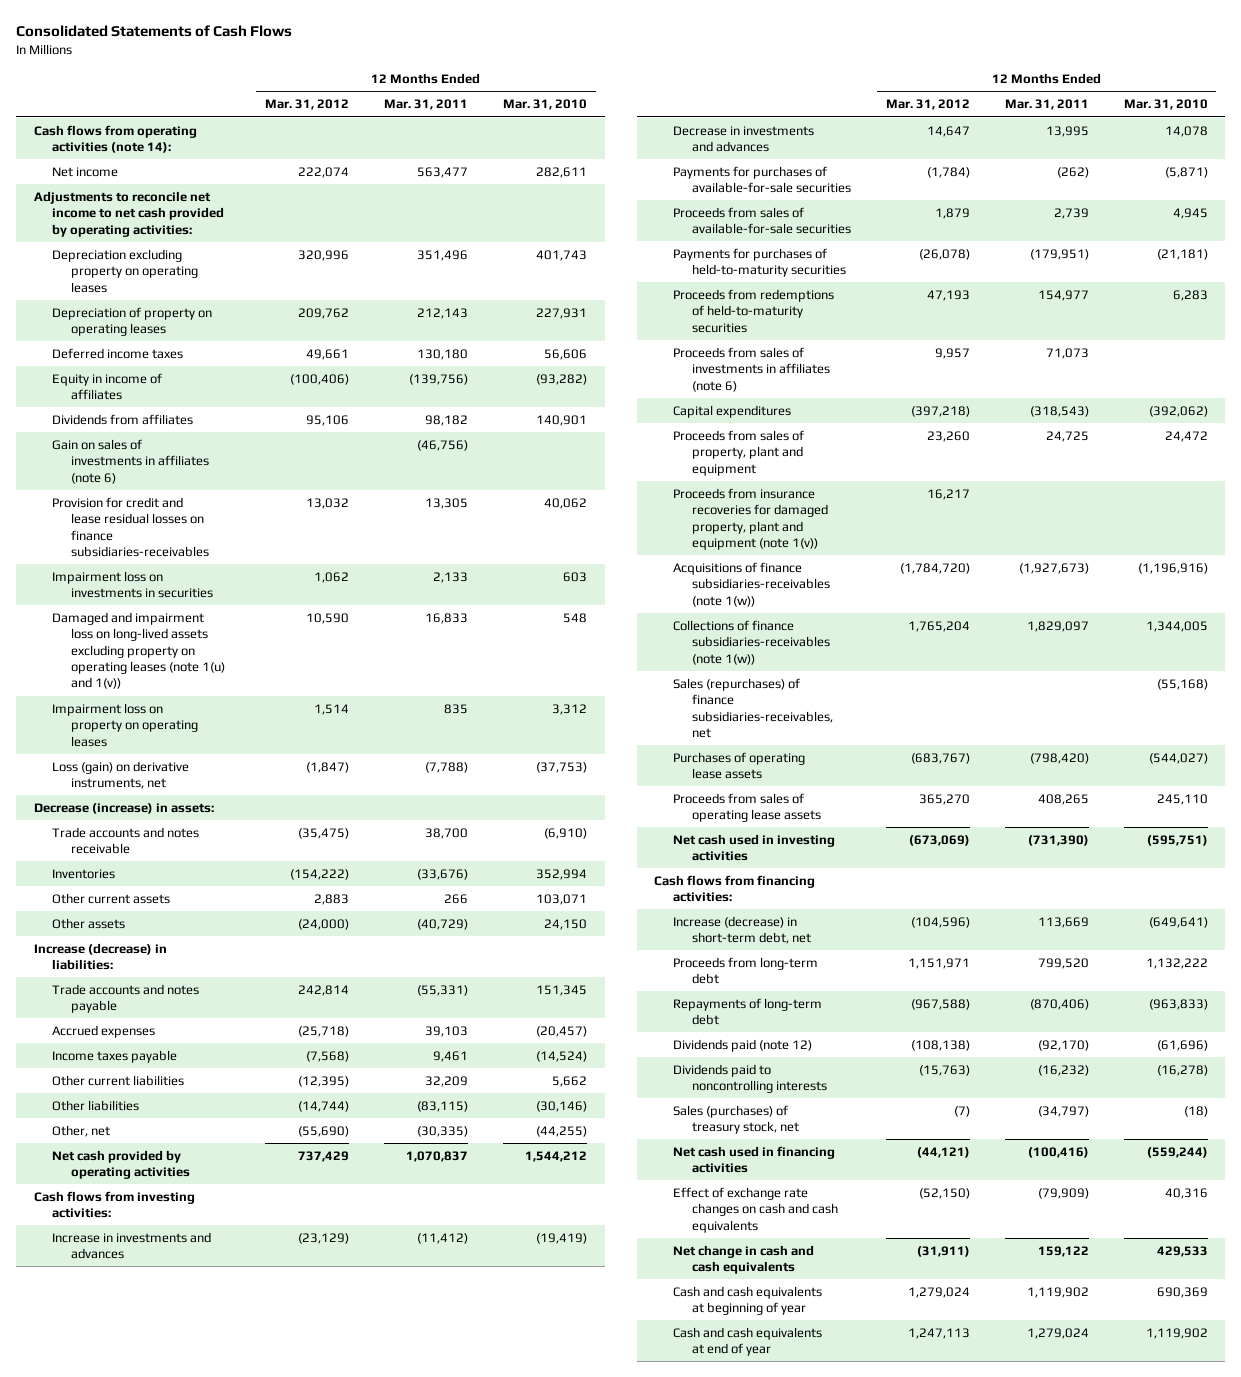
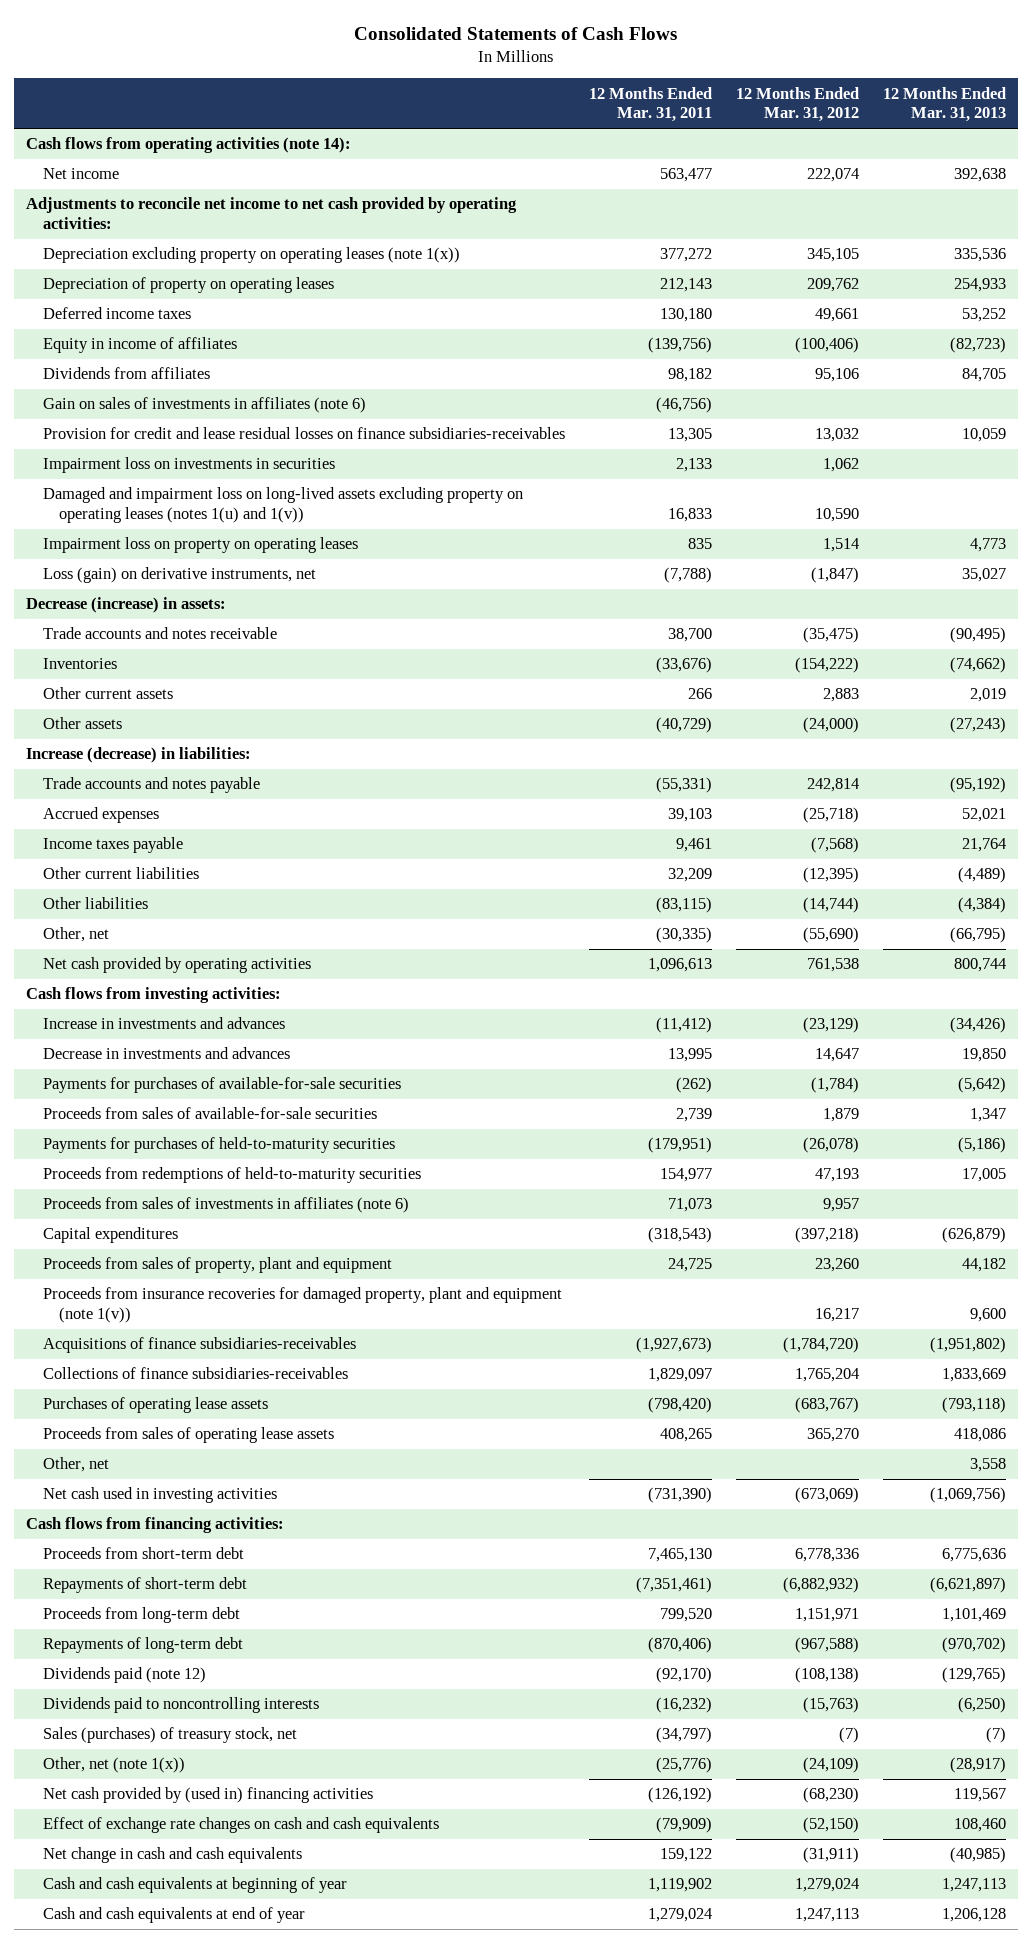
[503,99,588,111] Mar. 31, 2010 -> none
none -> [882,86,1006,123] 12 Months Ended Mar. 31, 2013
[52,248,199,293] Depreciation excluding property on operating leases -> [42,247,460,264] Depreciation excluding property on operating leases (note 1(x))
[298,249,350,261] 320,996 -> [806,248,859,263] 345,105
[417,249,469,261] 351,496 -> [659,248,712,263] 377,272
[52,611,226,690] Damaged and impairment loss on long-lived assets excluding property on operating leases (note 1(u) and 1(v)) -> [42,487,523,524] Damaged and impairment loss on long-lived assets excluding property on operating leases (notes 1(u) and 1(v))
[298,1150,350,1162] 737,429 -> [806,958,859,973] 761,538
[406,1150,469,1162] 1,070,837 -> [647,958,712,973] 1,096,613
[673,677,833,738] Sales (repurchases) of finance subsidiaries-receivables, net -> none
[673,561,830,607] Acquisitions of finance subsidiaries-receivables (note 1(w)) -> [42,1337,356,1354] Acquisitions of finance subsidiaries-receivables
[673,619,830,665] Collections of finance subsidiaries-receivables (note 1(w)) -> [42,1367,348,1380] Collections of finance subsidiaries-receivables
none -> [42,1457,109,1473] Other, net
[673,915,811,945] Increase (decrease) in short-term debt, net -> none
none -> [42,1547,244,1560] Proceeds from short-term debt
none -> [42,1577,247,1594] Repayments of short-term debt
none -> [42,1757,185,1774] Other, net (note 1(x))
[673,1145,836,1174] Net cash used in financing activities -> [42,1787,373,1804] Net cash provided by (used in) financing activities
[916,1146,970,1158] (44,121) -> [802,1787,859,1804] (68,230)
[1027,1146,1089,1158] (100,416) -> [647,1787,712,1804] (126,192)

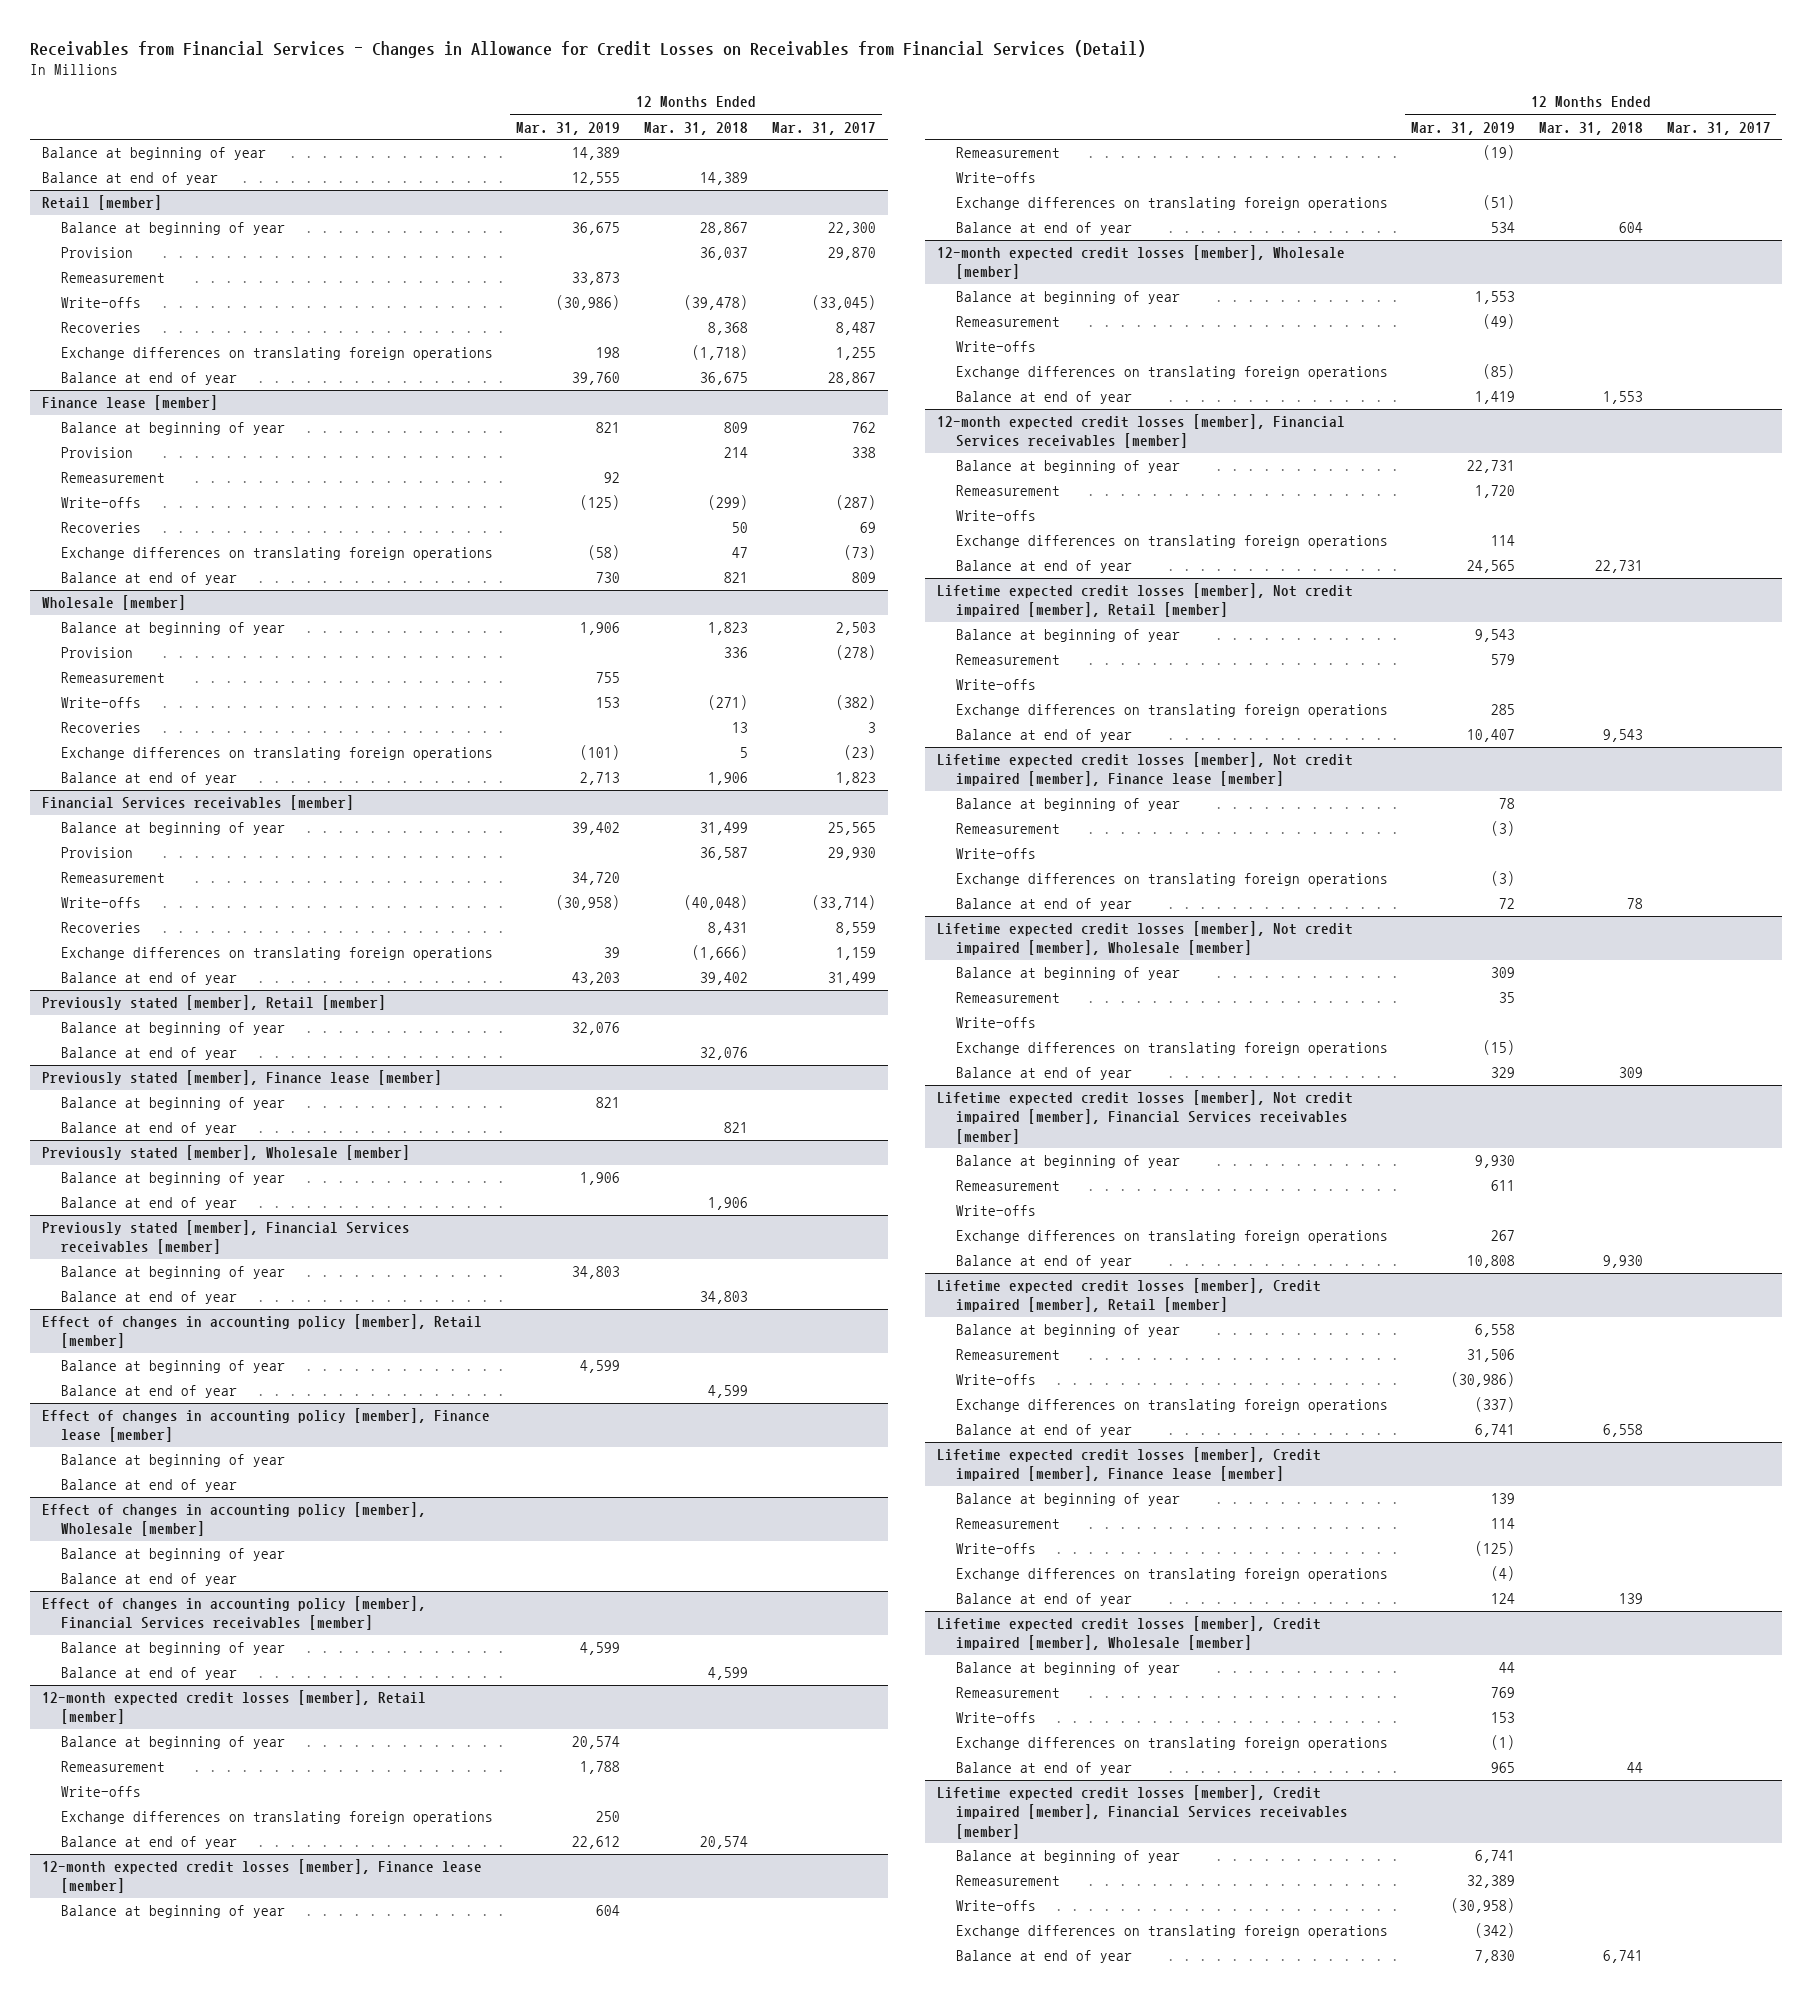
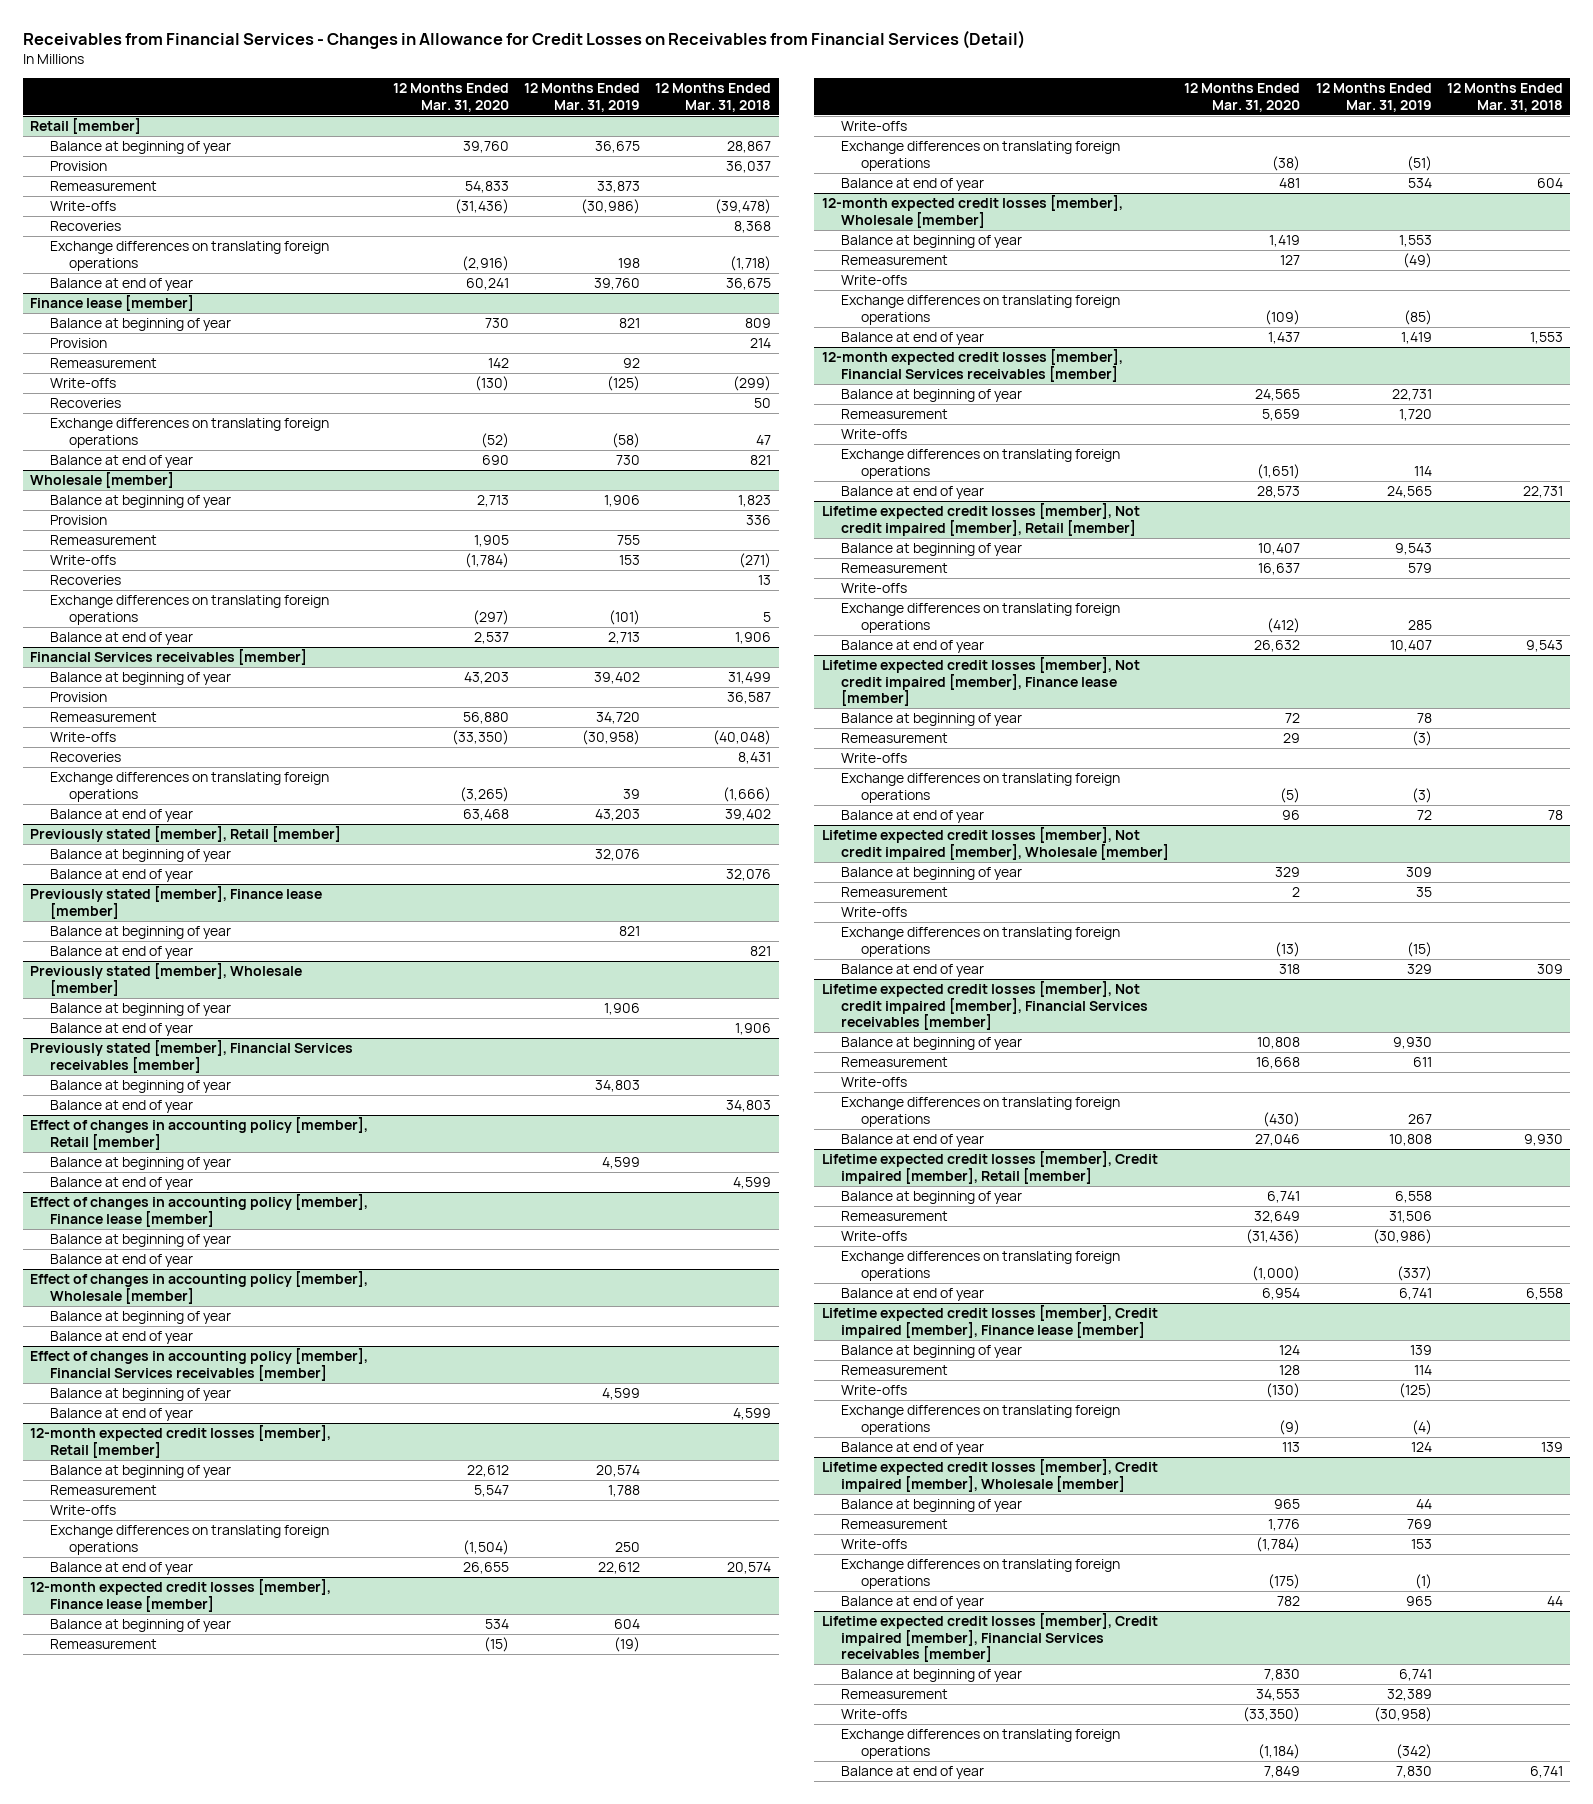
[771,121,876,135] Mar. 31, 2017 -> none
none -> [392,83,509,112] 12 Months Ended Mar. 31, 2020
[42,147,267,161] Balance at beginning of year -> none
[42,172,219,186] Balance at end of year -> none

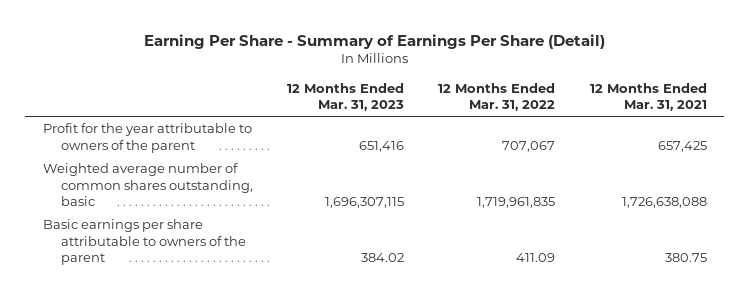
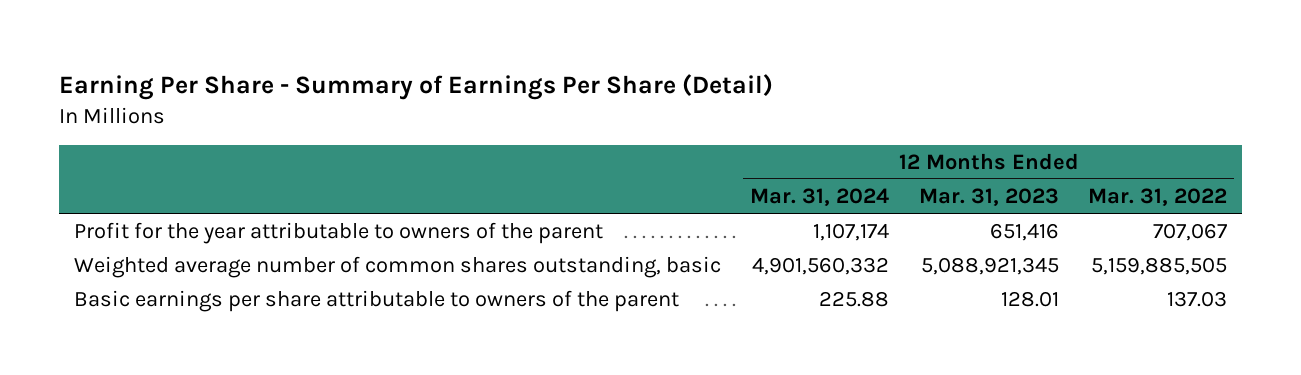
[589,82,707,112] 12 Months Ended Mar. 31, 2021 -> none
none -> [750,187,890,206] Mar. 31, 2024
[325,197,405,209] 1,696,307,115 -> [920,257,1059,276] 5,088,921,345
[477,197,556,209] 1,719,961,835 -> [1091,257,1228,276] 5,159,885,505
[361,253,405,263] 384.02 -> [1000,291,1059,308] 128.01
[516,253,556,263] 411.09 -> [1167,291,1228,308] 137.03

